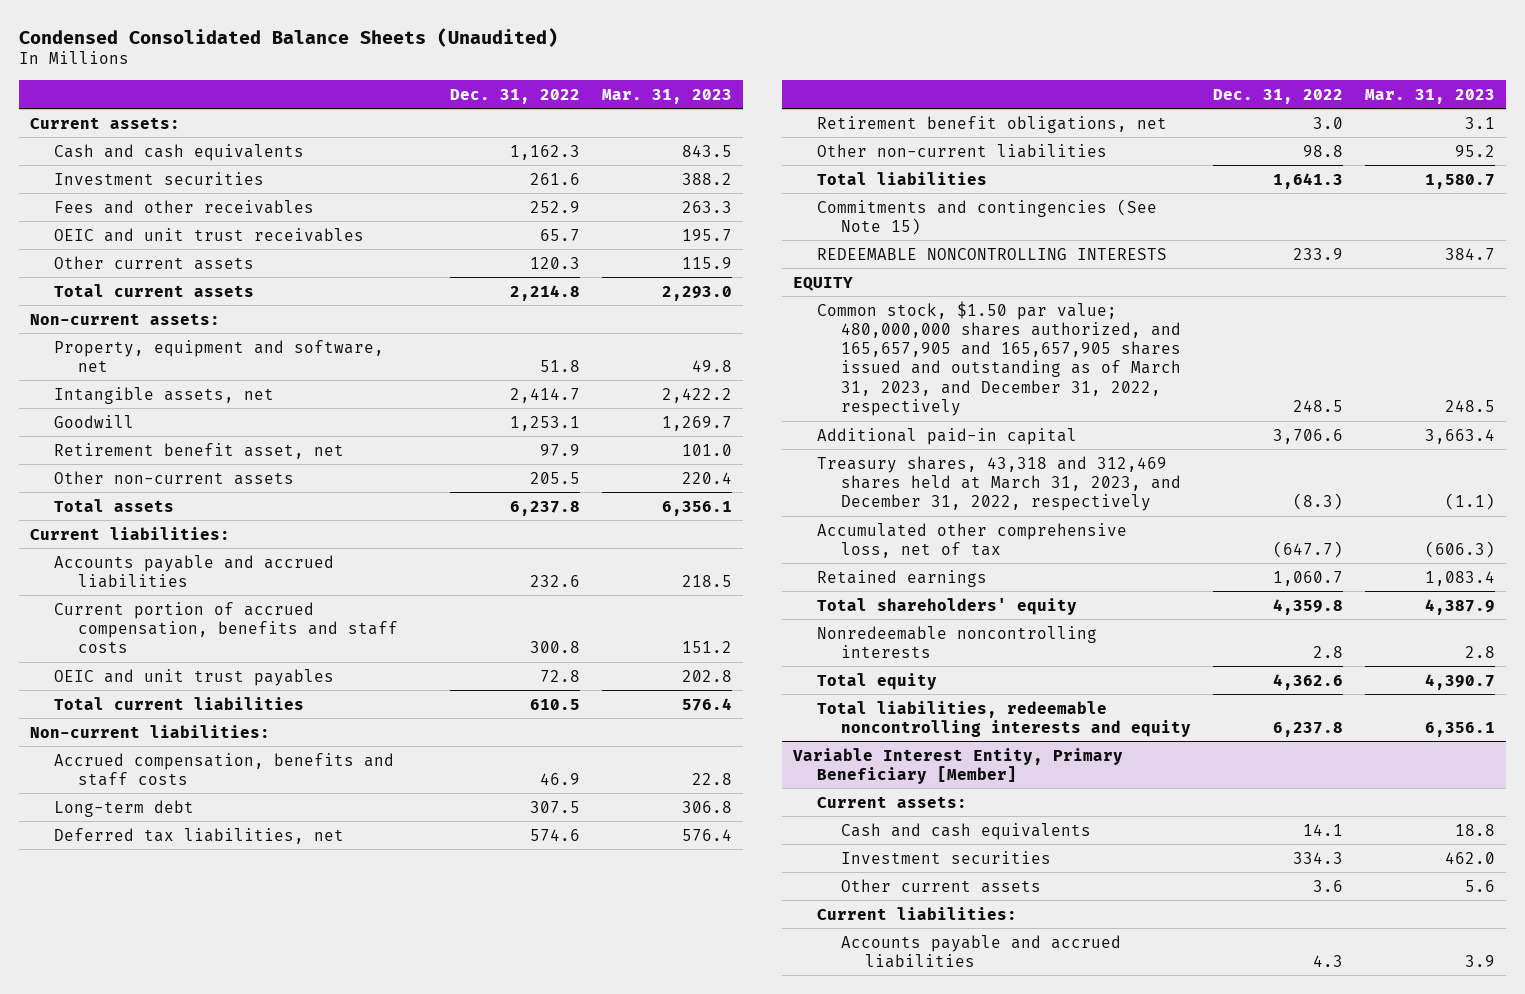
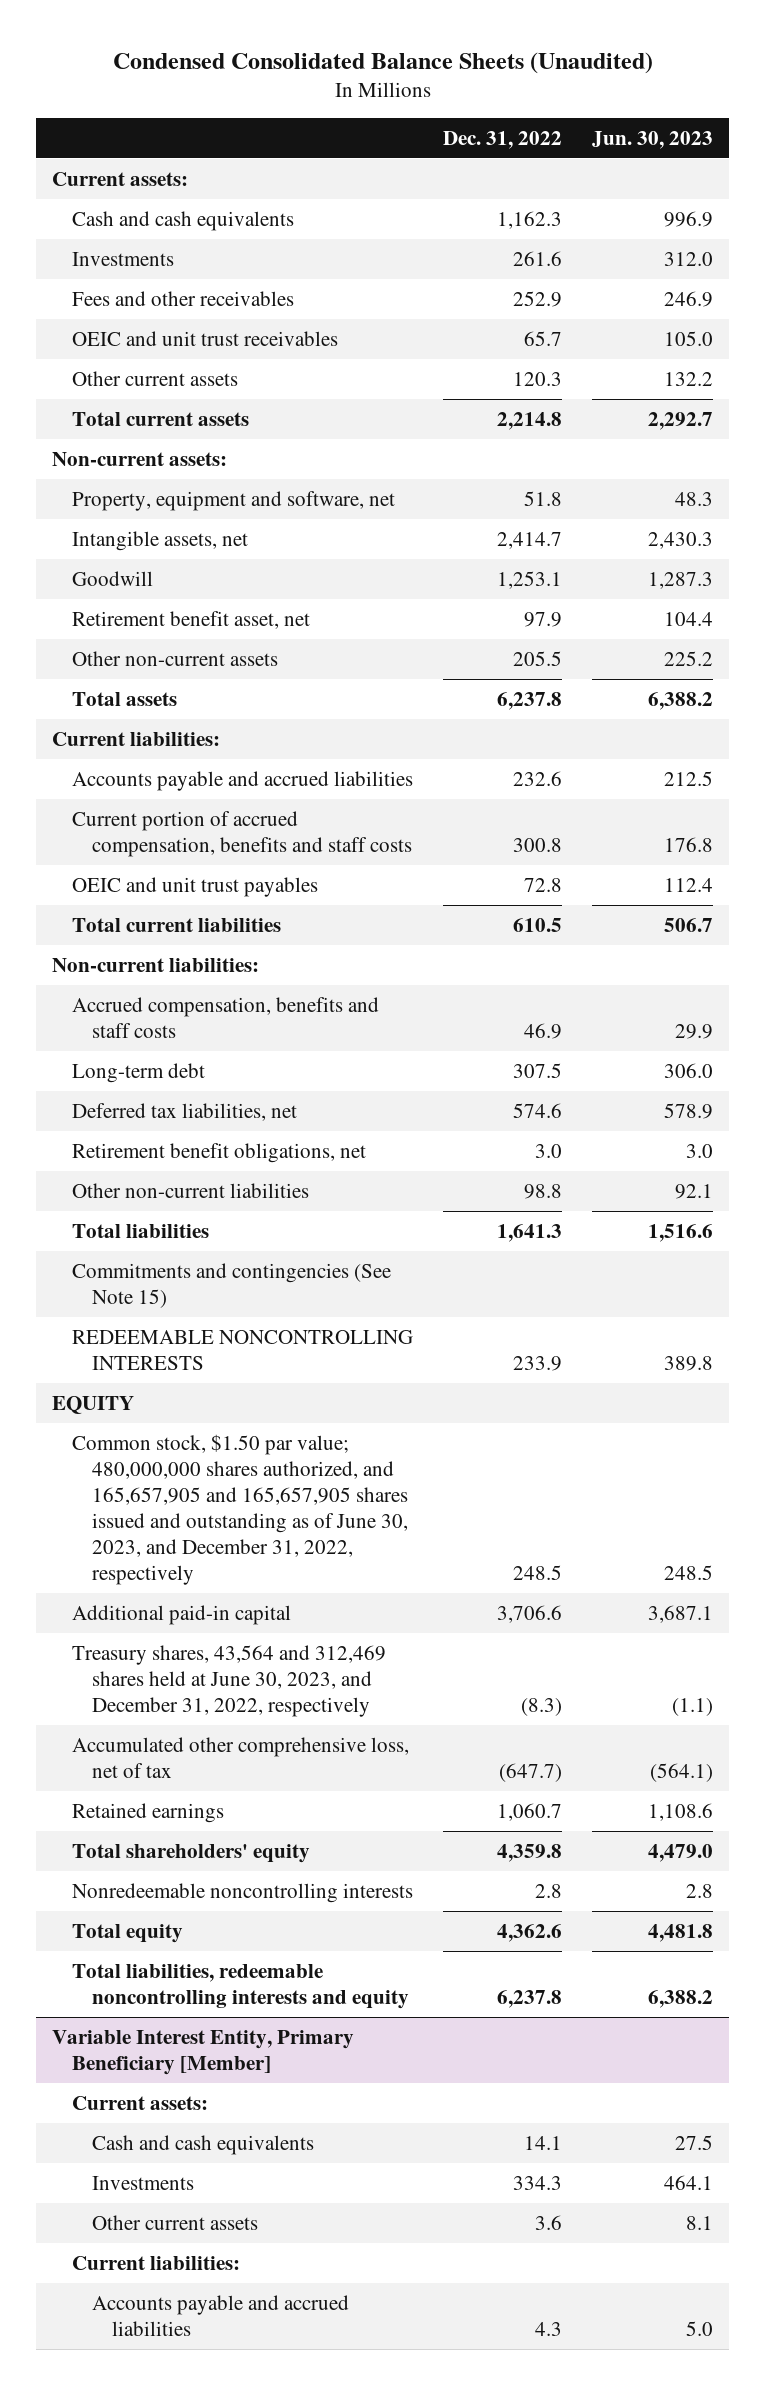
[602,88,733,104] Mar. 31, 2023 -> none
none -> [592,130,714,149] Jun. 30, 2023
[54,171,265,185] Investment securities -> [71,251,174,266] Investments
[816,300,1181,416] Common stock, $1.50 par value; 480,000,000 shares authorized, and 165,657,905 and 165,657,905 shares issued and outstanding as of March 31, 2023, and December 31, 2022, respectively -> [71,1433,408,1585] Common stock, $1.50 par value; 480,000,000 shares authorized, and 165,657,905 and 165,657,905 shares issued and outstanding as of June 30, 2023, and December 31, 2022, respectively
[816,455,1181,512] Treasury shares, 43,318 and 312,469 shares held at March 31, 2023, and December 31, 2022, respectively -> [71,1644,386,1717] Treasury shares, 43,564 and 312,469 shares held at June 30, 2023, and December 31, 2022, respectively
[840,850,1051,864] Investment securities -> [91,2175,194,2190] Investments

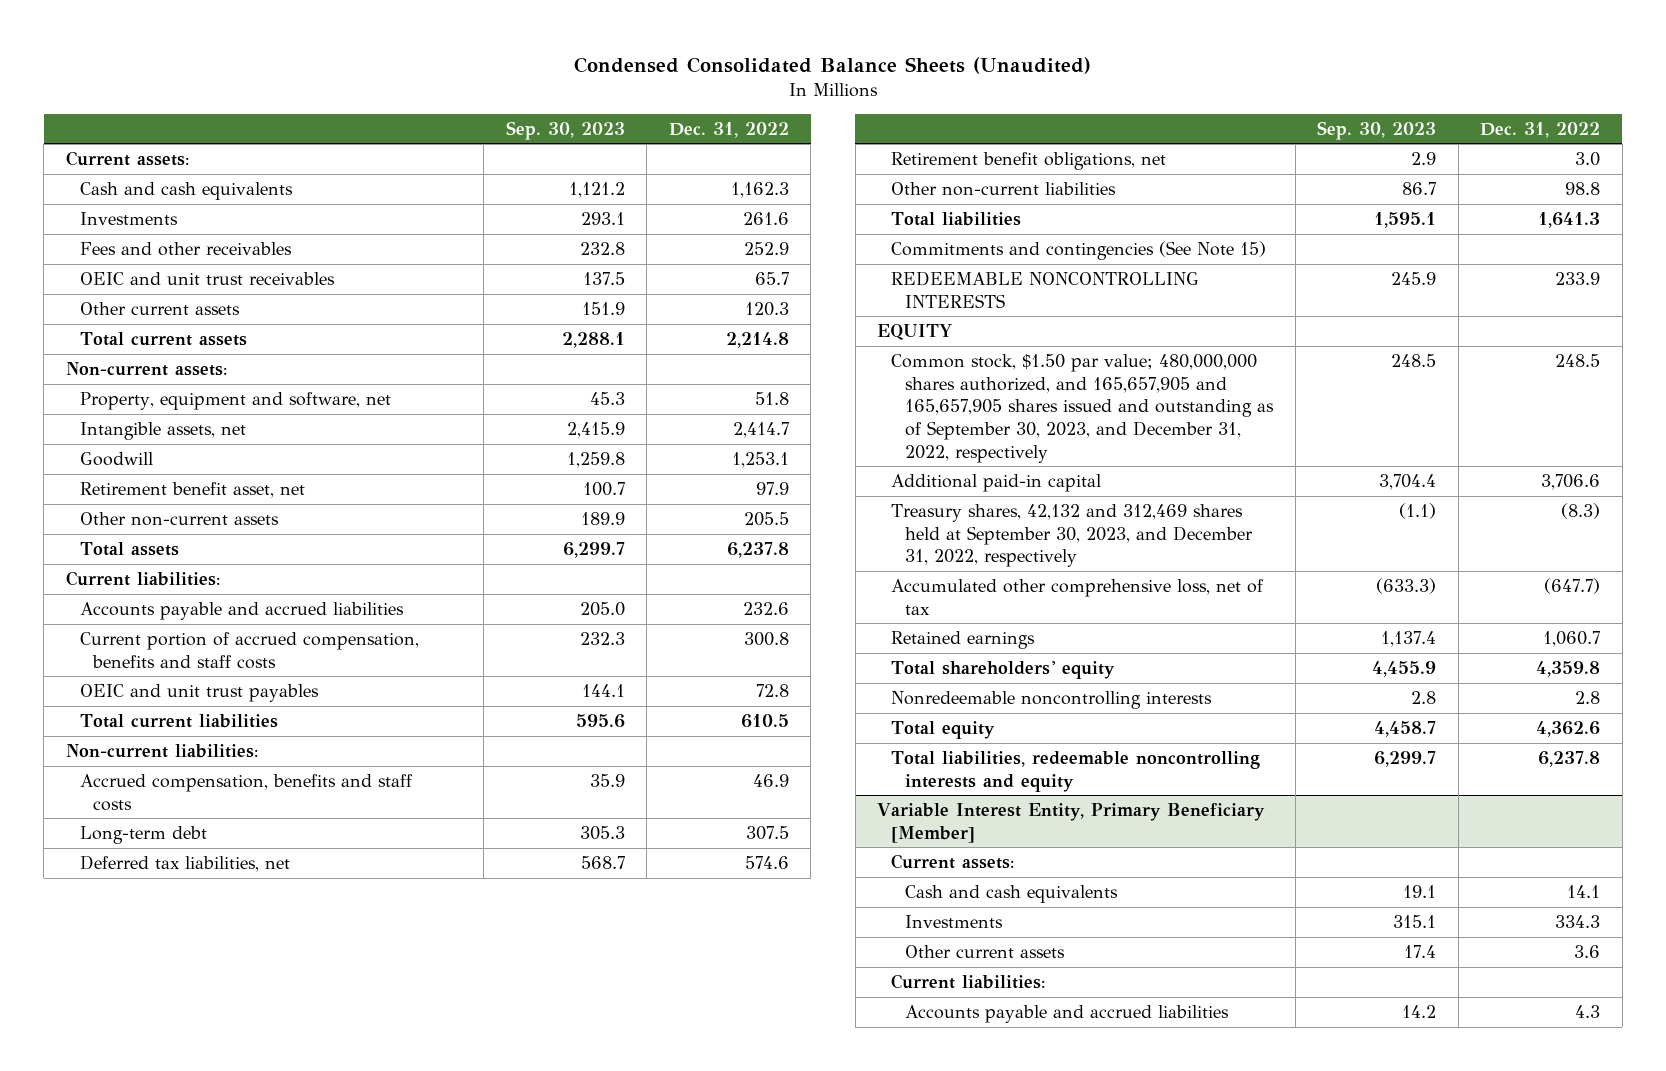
[592,130,714,149] Jun. 30, 2023 -> none
none -> [505,120,625,140] Sep. 30, 2023
[71,1433,408,1585] Common stock, $1.50 par value; 480,000,000 shares authorized, and 165,657,905 and 165,657,905 shares issued and outstanding as of June 30, 2023, and December 31, 2022, respectively -> [891,354,1275,463] Common stock, $1.50 par value; 480,000,000 shares authorized, and 165,657,905 and 165,657,905 shares issued and outstanding as of September 30, 2023, and December 31, 2022, respectively
[71,1644,386,1717] Treasury shares, 43,564 and 312,469 shares held at June 30, 2023, and December 31, 2022, respectively -> [891,504,1254,568] Treasury shares, 42,132 and 312,469 shares held at September 30, 2023, and December 31, 2022, respectively

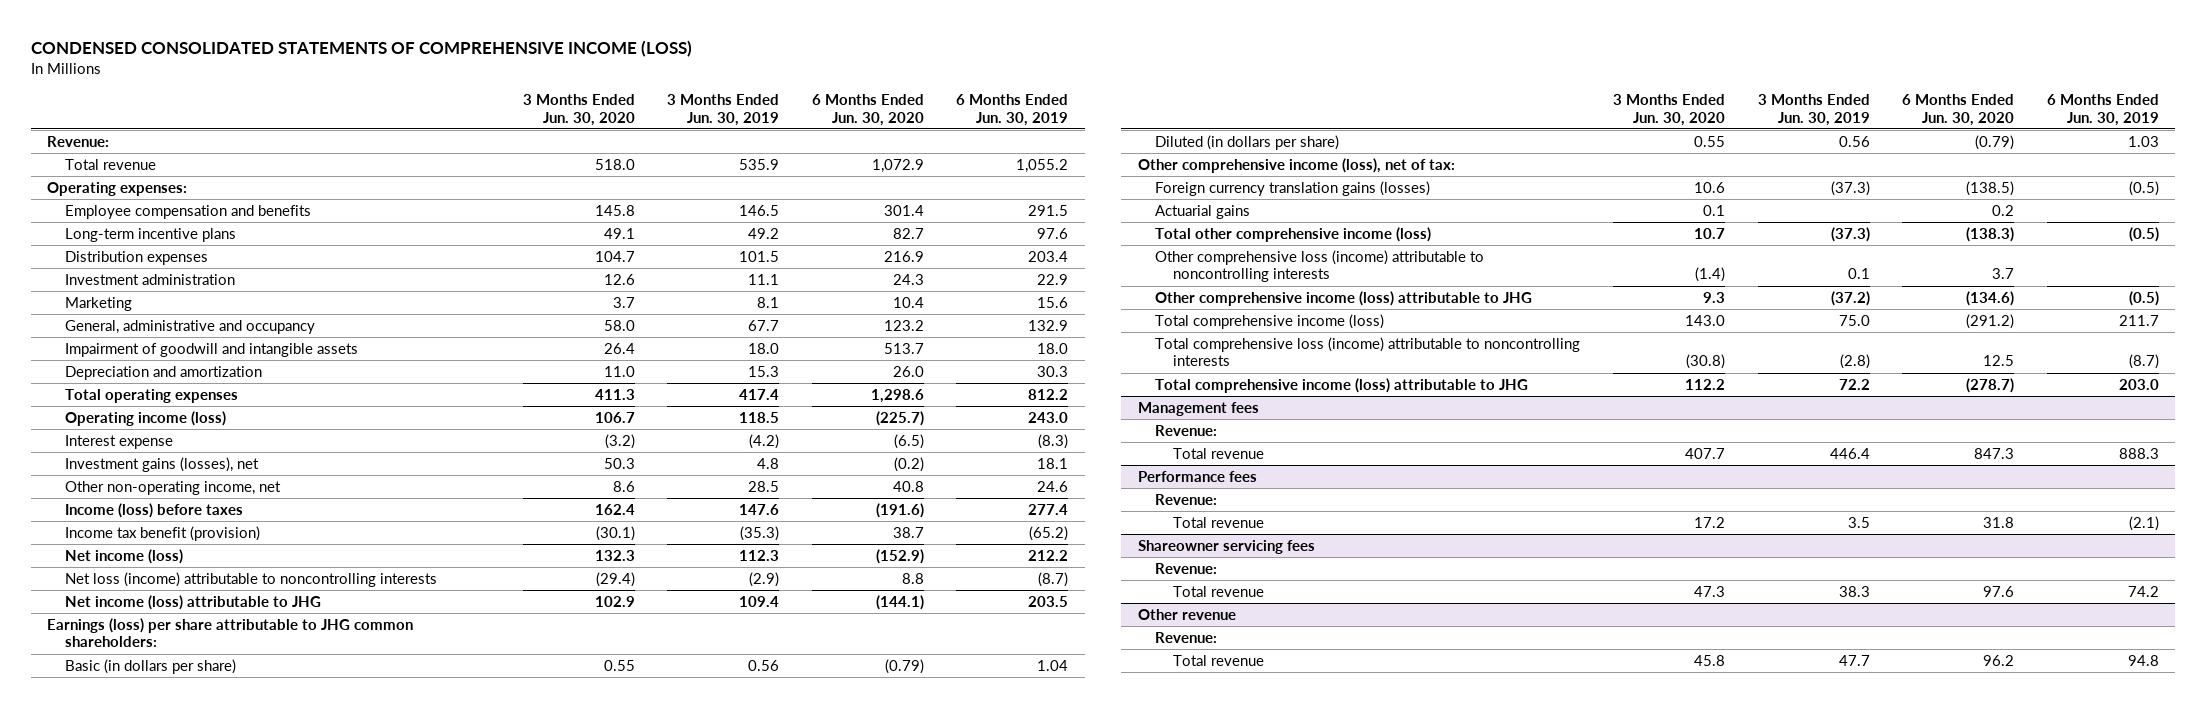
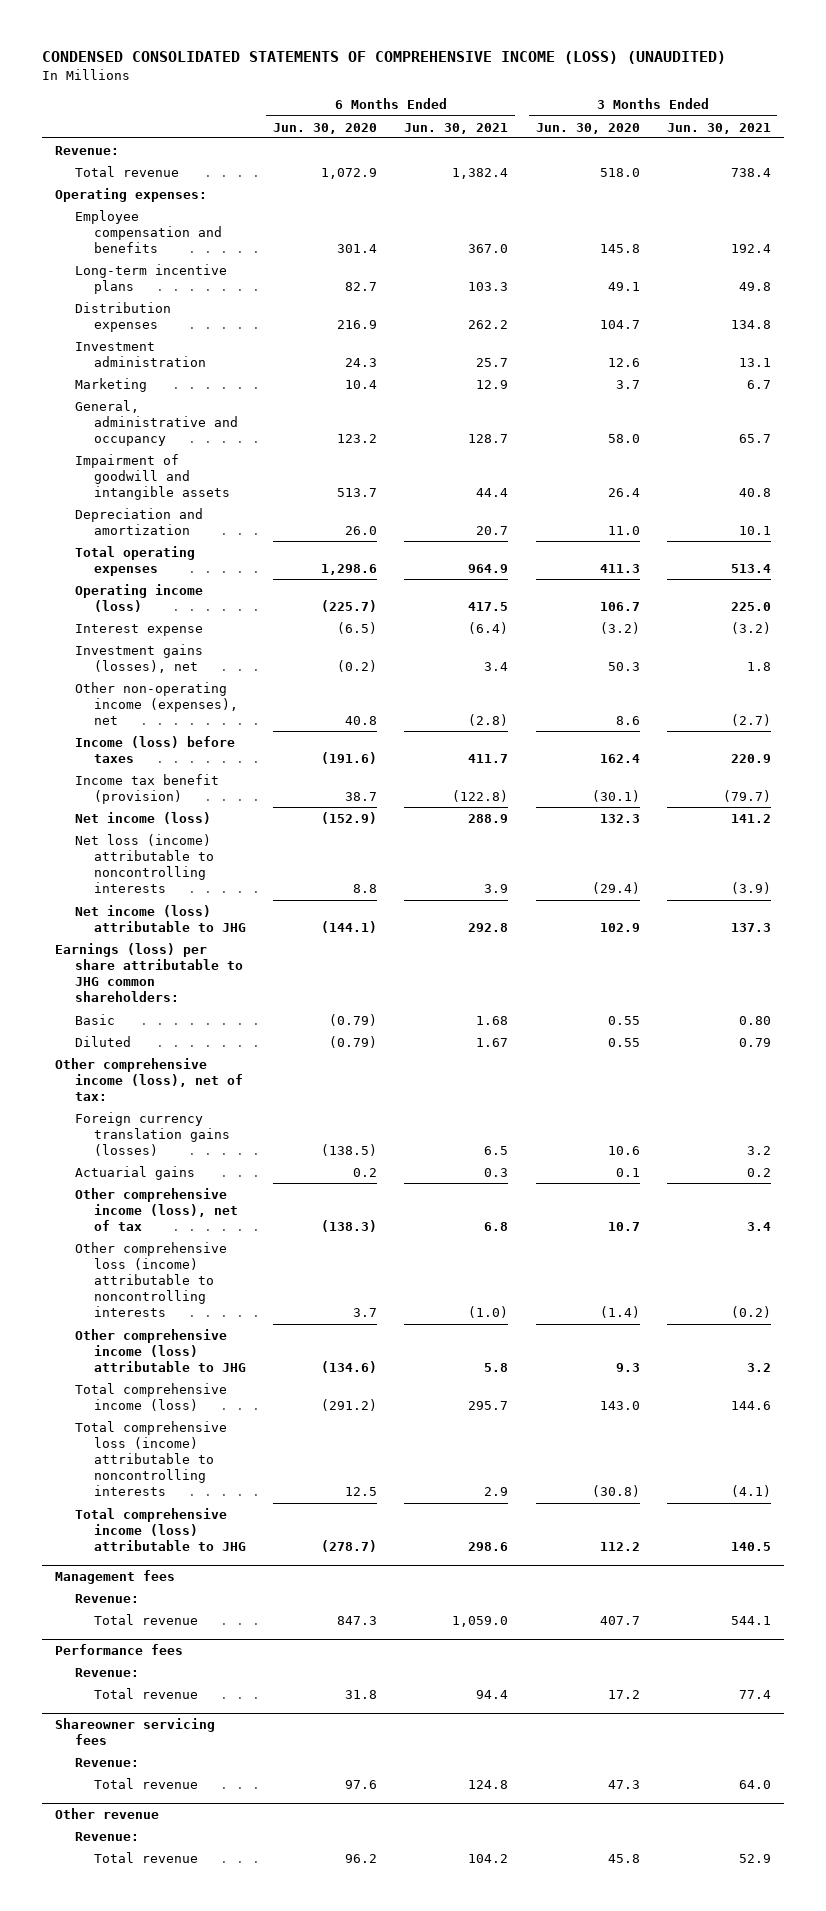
[30,39,692,57] CONDENSED CONSOLIDATED STATEMENTS OF COMPREHENSIVE INCOME (LOSS) -> [41,51,726,65] CONDENSED CONSOLIDATED STATEMENTS OF COMPREHENSIVE INCOME (LOSS) (UNAUDITED)
[667,94,780,126] 3 Months Ended Jun. 30, 2019 -> none
[956,94,1069,126] 6 Months Ended Jun. 30, 2019 -> none
none -> [404,122,509,134] Jun. 30, 2021
none -> [666,122,771,134] Jun. 30, 2021
[64,480,281,495] Other non-operating income, net -> [74,681,239,726] Other non-operating income (expenses), net
[64,658,236,674] Basic (in dollars per share) -> [74,1013,115,1025] Basic
[1155,134,1340,150] Diluted (in dollars per share) -> [74,1035,131,1047] Diluted
[1155,226,1432,242] Total other comprehensive income (loss) -> [74,1187,239,1232] Other comprehensive income (loss), net of tax

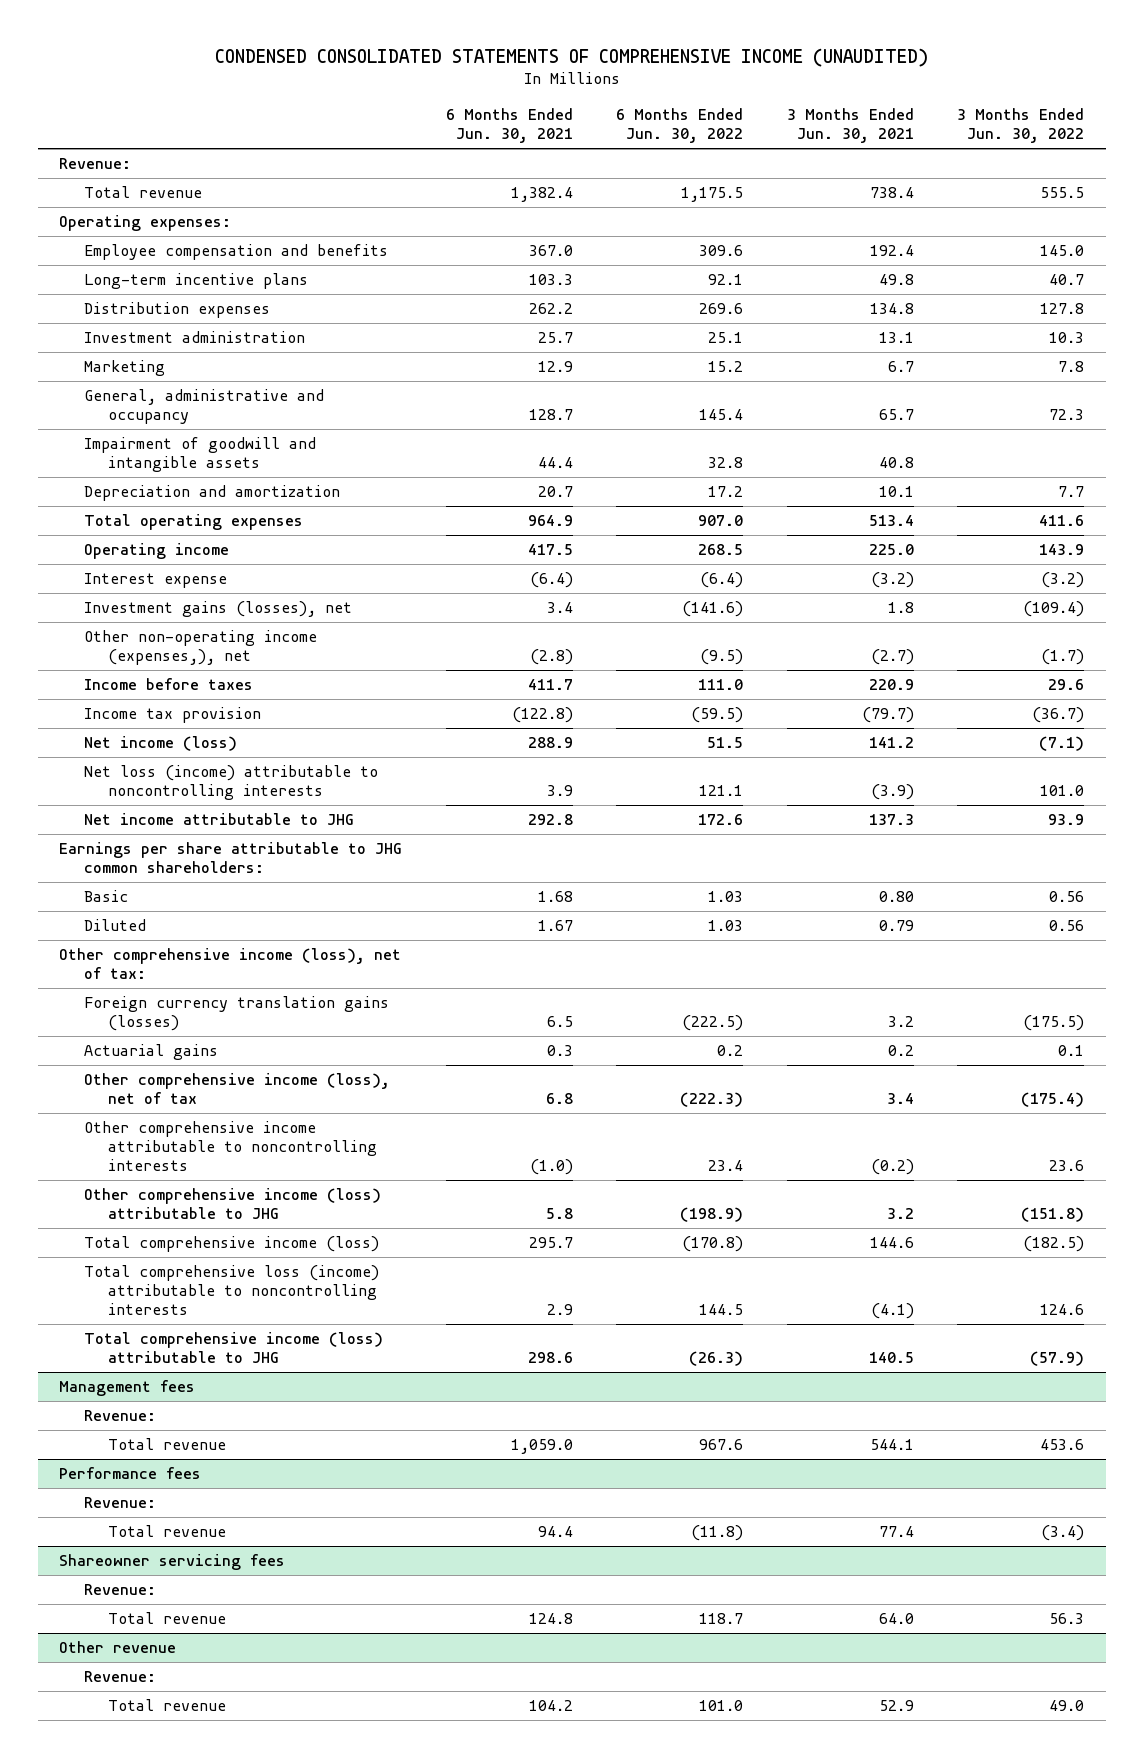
[41,51,726,65] CONDENSED CONSOLIDATED STATEMENTS OF COMPREHENSIVE INCOME (LOSS) (UNAUDITED) -> [214,47,928,67] CONDENSED CONSOLIDATED STATEMENTS OF COMPREHENSIVE INCOME (UNAUDITED)
[273,122,378,134] Jun. 30, 2020 -> none
[535,122,640,134] Jun. 30, 2020 -> none
none -> [616,108,744,144] 6 Months Ended Jun. 30, 2022
none -> [957,108,1085,144] 3 Months Ended Jun. 30, 2022
[74,583,203,613] Operating income (loss) -> [83,542,229,559] Operating income
[74,681,239,726] Other non-operating income (expenses), net -> [83,629,317,666] Other non-operating income (expenses,), net
[74,735,235,764] Income (loss) before taxes -> [83,677,253,690] Income before taxes
[74,773,219,805] Income tax benefit (provision) -> [83,706,261,723] Income tax provision
[74,904,247,933] Net income (loss) attributable to JHG -> [83,812,354,825] Net income attributable to JHG
[55,942,243,1003] Earnings (loss) per share attributable to JHG common shareholders: -> [59,841,403,874] Earnings per share attributable to JHG common shareholders:
[74,1241,227,1318] Other comprehensive loss (income) attributable to noncontrolling interests -> [83,1120,377,1172] Other comprehensive income attributable to noncontrolling interests

